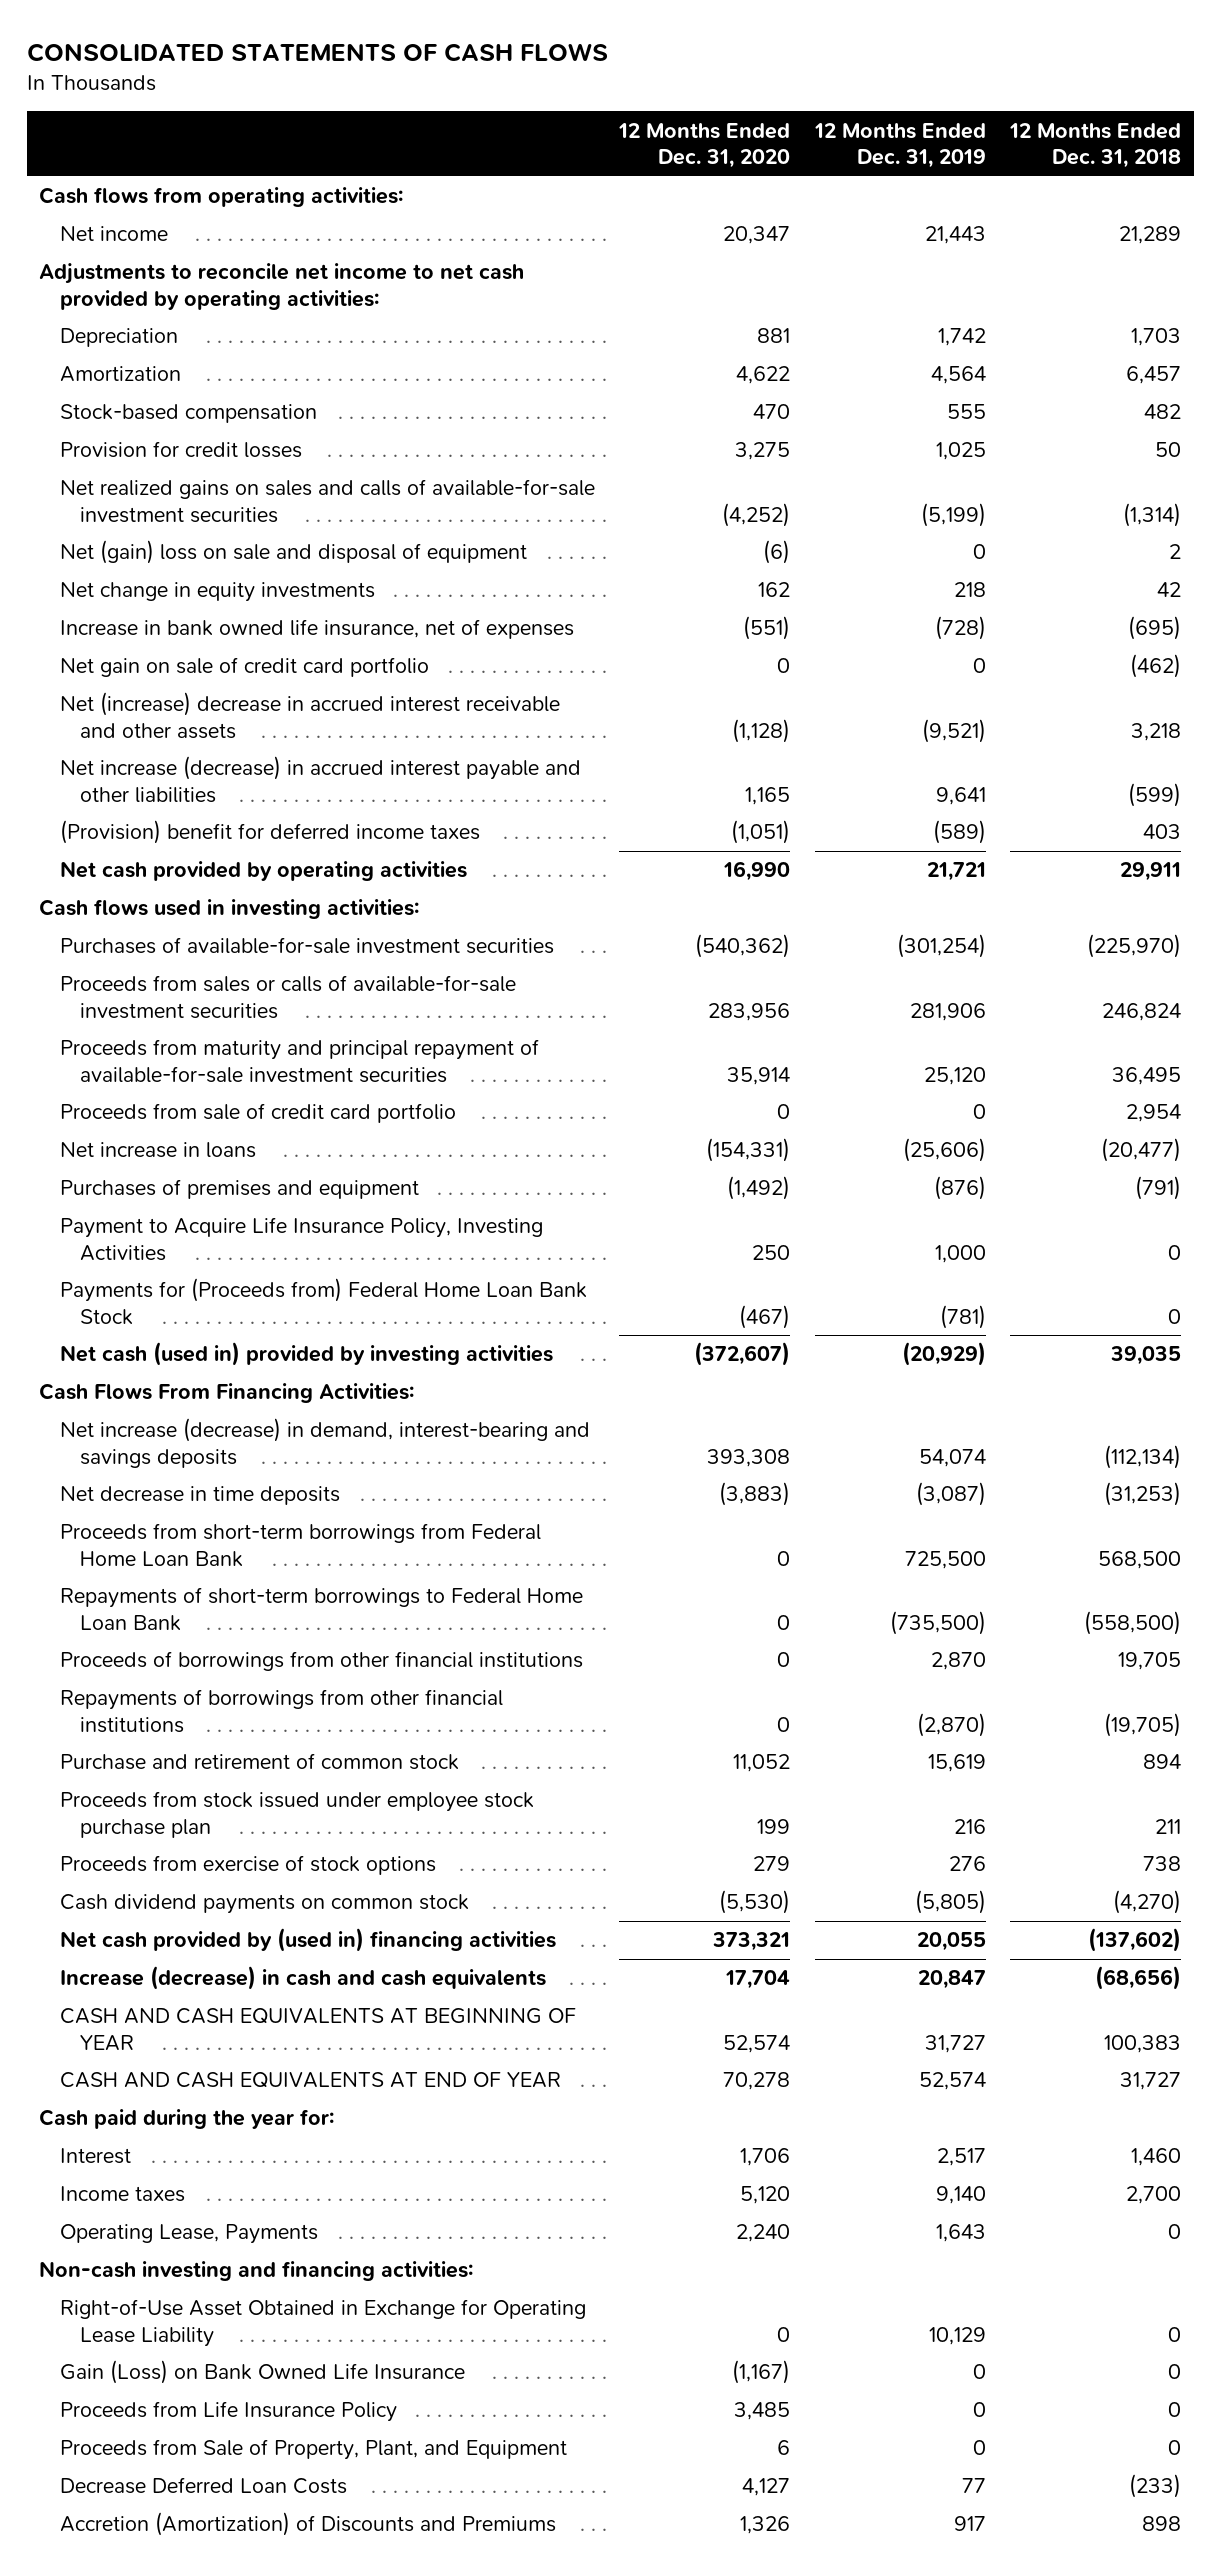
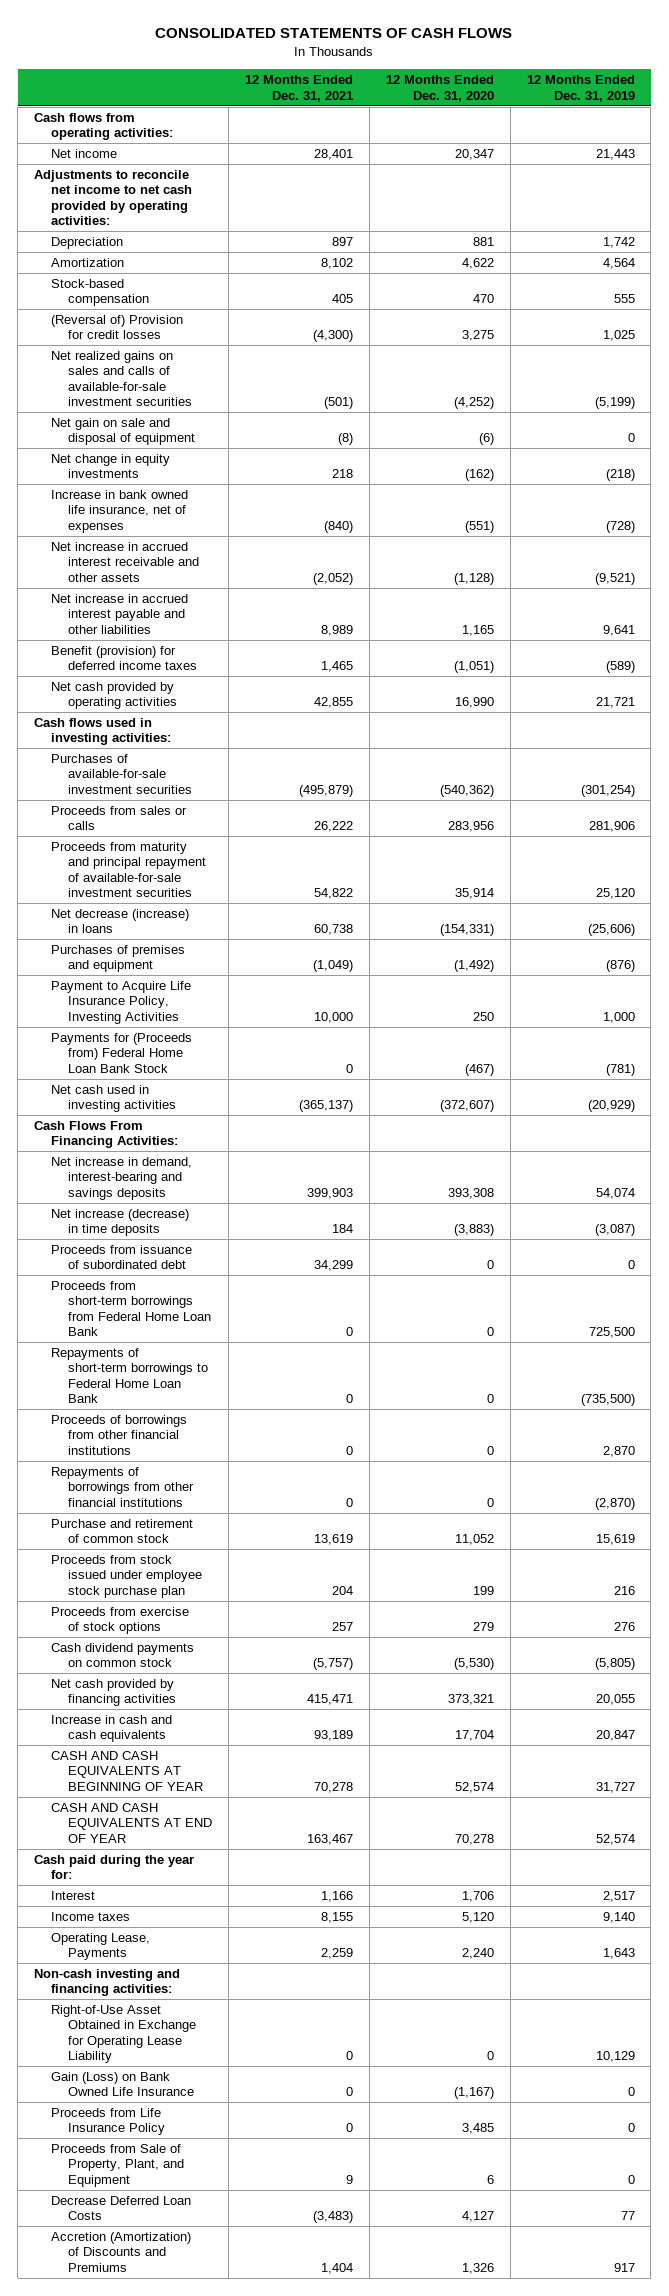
[1009,122,1182,169] 12 Months Ended Dec. 31, 2018 -> none
none -> [245,75,354,102] 12 Months Ended Dec. 31, 2021
[59,441,302,459] Provision for credit losses -> [51,315,184,340] (Reversal of) Provision for credit losses
[59,540,527,565] Net (gain) loss on sale and disposal of equipment -> [51,418,196,446] Net gain on sale and disposal of equipment
[758,582,791,598] 162 -> [464,469,494,482] (162)
[953,582,986,598] 218 -> [605,469,635,482] (218)
[59,657,429,678] Net gain on sale of credit card portfolio -> none
[59,692,560,739] Net (increase) decrease in accrued interest receivable and other assets -> [51,542,200,582] Net increase in accrued interest receivable and other assets
[59,756,581,803] Net increase (decrease) in accrued interest payable and other liabilities -> [51,594,189,634] Net increase in accrued interest payable and other liabilities
[59,820,480,845] (Provision) benefit for deferred income taxes -> [51,646,198,671] Benefit (provision) for deferred income taxes
[59,975,516,1019] Proceeds from sales or calls of available-for-sale investment securities -> [51,806,188,831] Proceeds from sales or calls
[59,1103,456,1124] Proceeds from sale of credit card portfolio -> none
[59,1142,256,1159] Net increase in loans -> [51,909,190,934] Net decrease (increase) in loans
[59,1342,553,1367] Net cash (used in) provided by investing activities -> [51,1085,177,1113] Net cash used in investing activities
[59,1418,590,1468] Net increase (decrease) in demand, interest-bearing and savings deposits -> [51,1157,193,1200] Net increase in demand, interest-bearing and savings deposits
[59,1486,340,1506] Net decrease in time deposits -> [51,1209,190,1237] Net increase (decrease) in time deposits
none -> [51,1245,193,1270] Proceeds from issuance of subordinated debt
[59,1928,556,1953] Net cash provided by (used in) financing activities -> [51,1679,177,1707] Net cash provided by financing activities
[59,1966,546,1991] Increase (decrease) in cash and cash equivalents -> [51,1715,173,1743] Increase in cash and cash equivalents

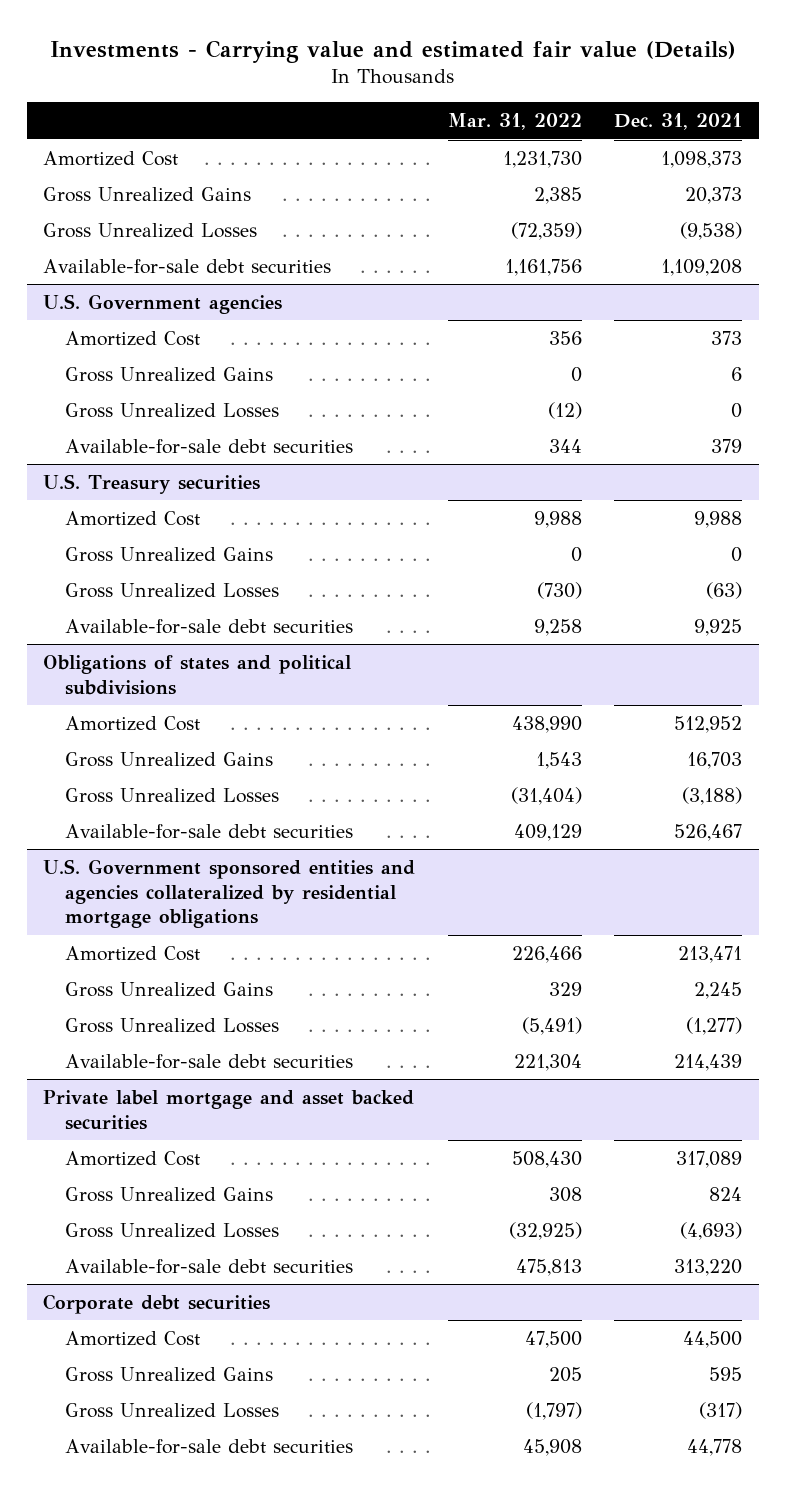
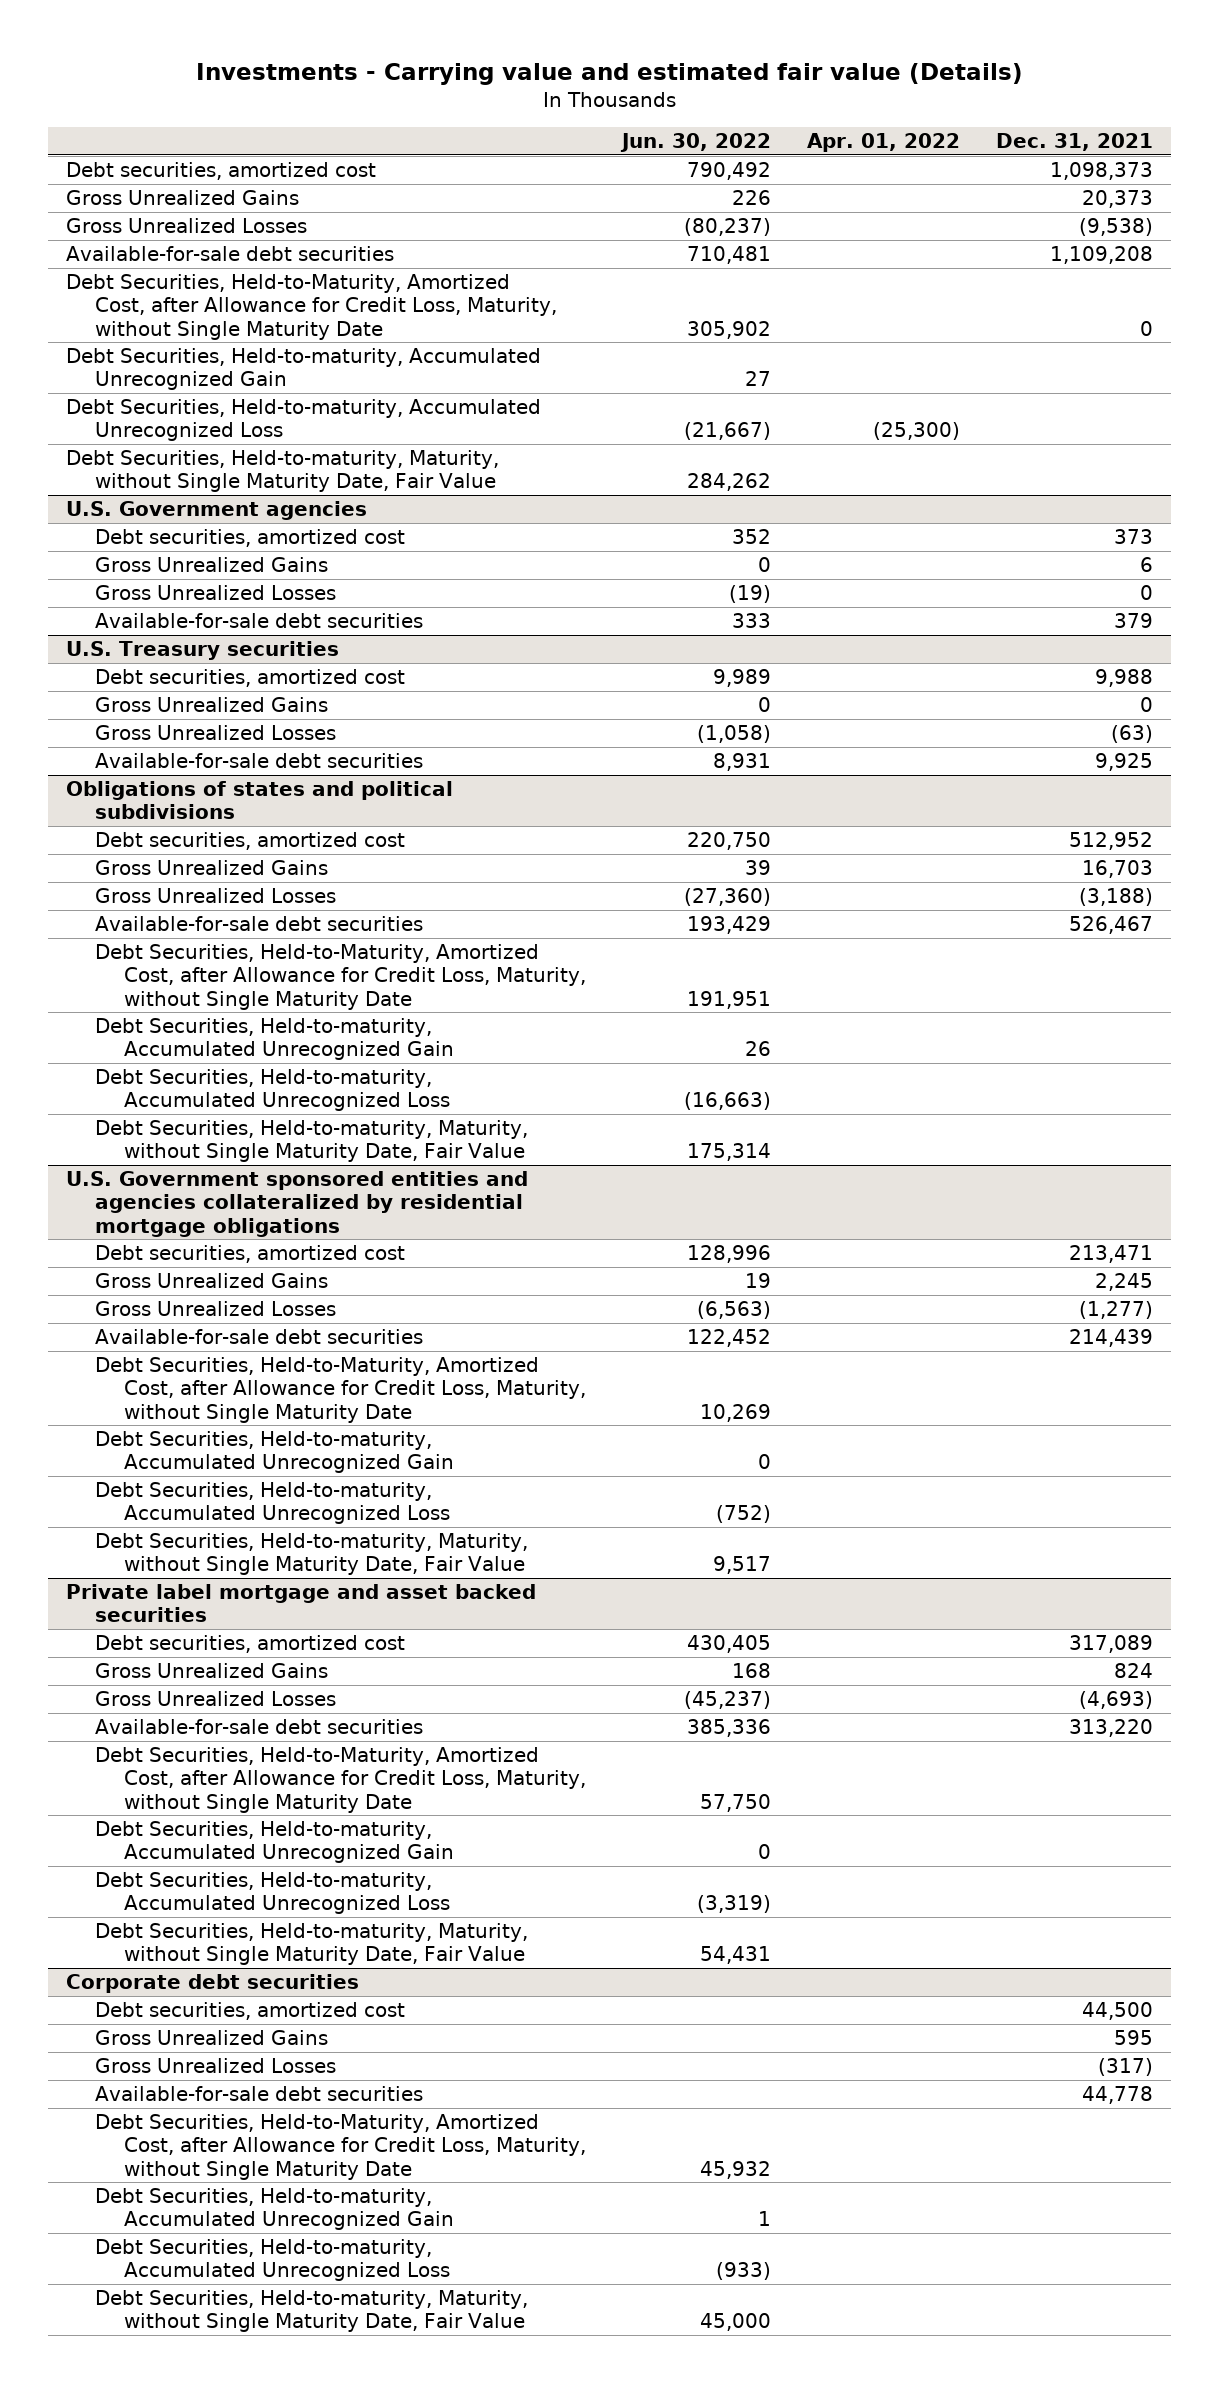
[447,113,582,131] Mar. 31, 2022 -> none
none -> [619,132,771,152] Jun. 30, 2022
none -> [806,132,960,152] Apr. 01, 2022
[42,150,178,166] Amortized Cost -> [66,162,377,181] Debt securities, amortized cost
none -> [66,274,558,340] Debt Securities, Held-to-Maturity, Amortized Cost, after Allowance for Credit Loss, Maturity, without Single Maturity Date
none -> [66,348,542,391] Debt Securities, Held-to-maturity, Accumulated Unrecognized Gain
none -> [66,399,542,442] Debt Securities, Held-to-maturity, Accumulated Unrecognized Loss
none -> [66,450,500,493] Debt Securities, Held-to-maturity, Maturity, without Single Maturity Date, Fair Value
[64,330,200,346] Amortized Cost -> [95,529,406,548] Debt securities, amortized cost
[64,510,200,526] Amortized Cost -> [95,669,406,688] Debt securities, amortized cost
[64,715,200,731] Amortized Cost -> [95,832,406,851] Debt securities, amortized cost
none -> [95,944,586,1010] Debt Securities, Held-to-Maturity, Amortized Cost, after Allowance for Credit Loss, Maturity, without Single Maturity Date
none -> [95,1018,454,1061] Debt Securities, Held-to-maturity, Accumulated Unrecognized Gain
none -> [95,1069,450,1112] Debt Securities, Held-to-maturity, Accumulated Unrecognized Loss
none -> [95,1120,529,1163] Debt Securities, Held-to-maturity, Maturity, without Single Maturity Date, Fair Value
[64,945,200,961] Amortized Cost -> [95,1245,406,1264] Debt securities, amortized cost
none -> [95,1357,586,1423] Debt Securities, Held-to-Maturity, Amortized Cost, after Allowance for Credit Loss, Maturity, without Single Maturity Date
none -> [95,1431,454,1474] Debt Securities, Held-to-maturity, Accumulated Unrecognized Gain
none -> [95,1482,450,1525] Debt Securities, Held-to-maturity, Accumulated Unrecognized Loss
none -> [95,1533,529,1576] Debt Securities, Held-to-maturity, Maturity, without Single Maturity Date, Fair Value
[64,1150,200,1166] Amortized Cost -> [95,1635,406,1654] Debt securities, amortized cost
none -> [95,1747,586,1813] Debt Securities, Held-to-Maturity, Amortized Cost, after Allowance for Credit Loss, Maturity, without Single Maturity Date
none -> [95,1821,454,1864] Debt Securities, Held-to-maturity, Accumulated Unrecognized Gain
none -> [95,1872,450,1915] Debt Securities, Held-to-maturity, Accumulated Unrecognized Loss
none -> [95,1923,529,1966] Debt Securities, Held-to-maturity, Maturity, without Single Maturity Date, Fair Value
[64,1330,200,1346] Amortized Cost -> [95,2002,406,2021] Debt securities, amortized cost
none -> [95,2114,586,2180] Debt Securities, Held-to-Maturity, Amortized Cost, after Allowance for Credit Loss, Maturity, without Single Maturity Date
none -> [95,2188,454,2231] Debt Securities, Held-to-maturity, Accumulated Unrecognized Gain
none -> [95,2239,450,2282] Debt Securities, Held-to-maturity, Accumulated Unrecognized Loss
none -> [95,2290,529,2333] Debt Securities, Held-to-maturity, Maturity, without Single Maturity Date, Fair Value

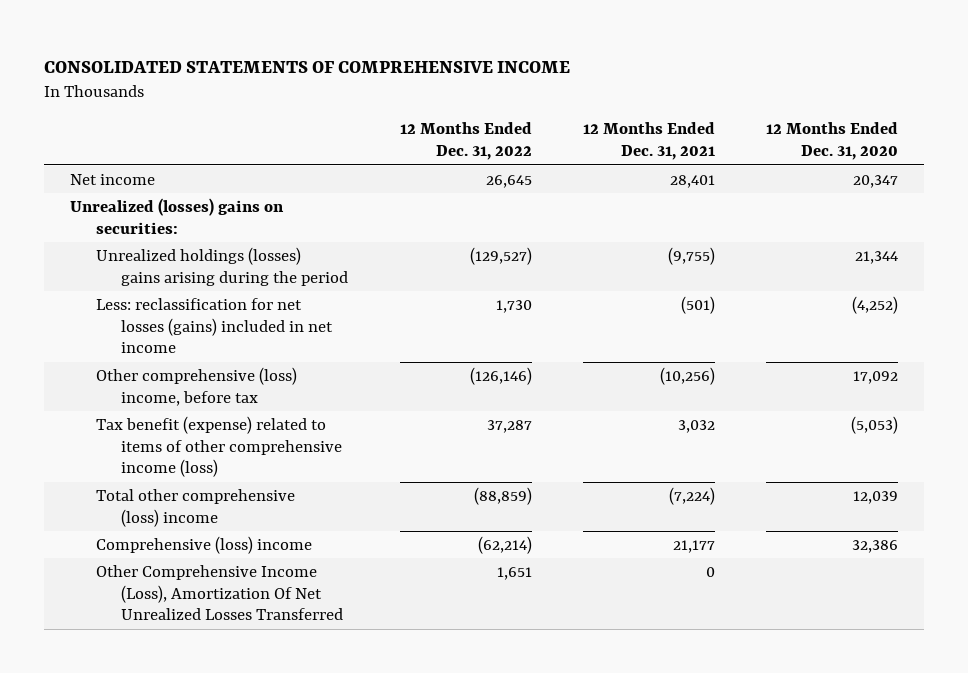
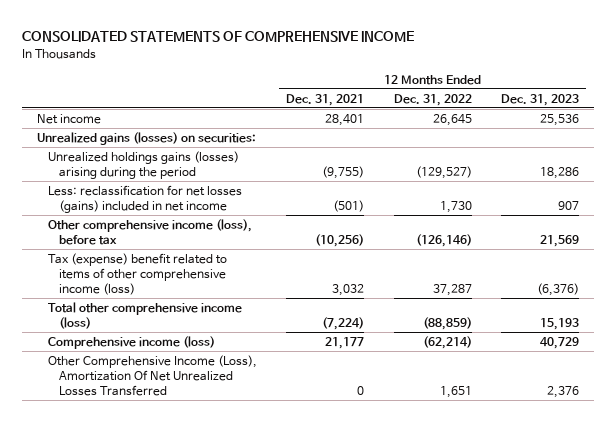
[766,122,899,161] 12 Months Ended Dec. 31, 2020 -> none
none -> [501,93,580,106] Dec. 31, 2023
[69,197,284,234] Unrealized (losses) gains on securities: -> [37,131,257,145] Unrealized gains (losses) on securities:
[95,246,349,286] Unrealized holdings (losses) gains arising during the period -> [48,150,240,180] Unrealized holdings gains (losses) arising during the period
[95,366,297,406] Other comprehensive (loss) income, before tax -> [48,218,253,246] Other comprehensive income (loss), before tax
[95,415,343,478] Tax benefit (expense) related to items of other comprehensive income (loss) -> [48,252,228,296] Tax (expense) benefit related to items of other comprehensive income (loss)
[95,488,295,527] Total other comprehensive (loss) income -> [48,301,243,330] Total other comprehensive income (loss)
[95,535,312,554] Comprehensive (loss) income -> [48,335,216,349] Comprehensive income (loss)

